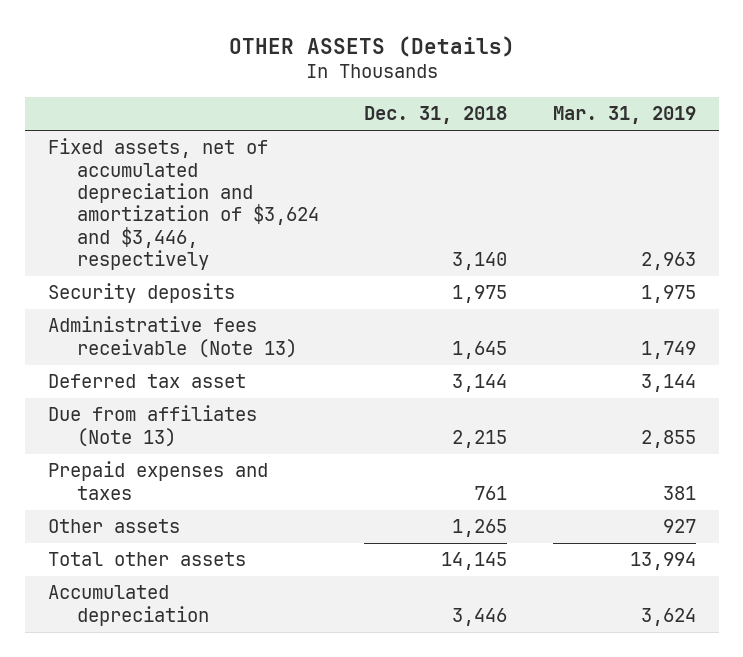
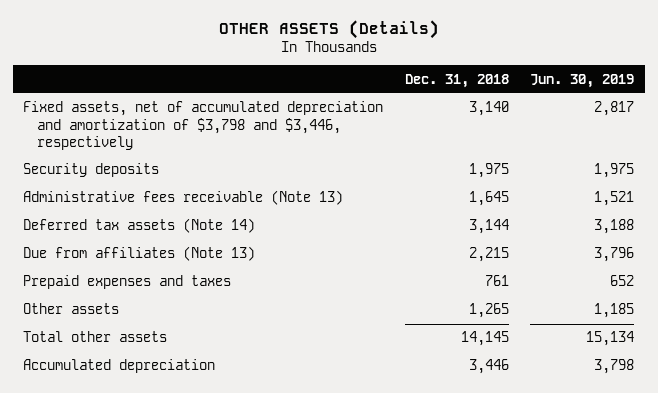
[552,106,696,125] Mar. 31, 2019 -> none
none -> [530,73,635,88] Jun. 30, 2019
[47,138,319,271] Fixed assets, net of accumulated depreciation and amortization of $3,624 and $3,446, respectively -> [23,101,384,151] Fixed assets, net of accumulated depreciation and amortization of $3,798 and $3,446, respectively
[47,374,246,389] Deferred tax asset -> [23,218,256,234] Deferred tax assets (Note 14)

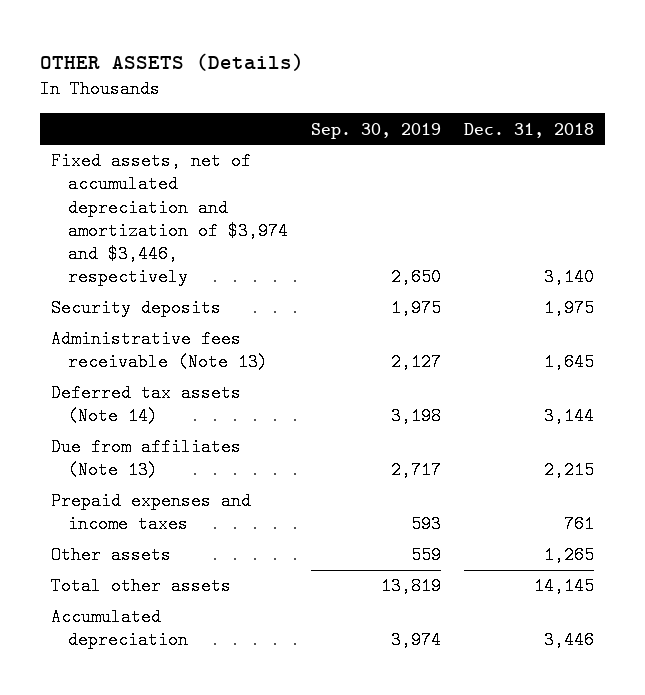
[530,73,635,88] Jun. 30, 2019 -> none
none -> [311,122,442,139] Sep. 30, 2019
[23,101,384,151] Fixed assets, net of accumulated depreciation and amortization of $3,798 and $3,446, respectively -> [51,152,289,287] Fixed assets, net of accumulated depreciation and amortization of $3,974 and $3,446, respectively
[23,275,232,290] Prepaid expenses and taxes -> [51,492,252,534] Prepaid expenses and income taxes

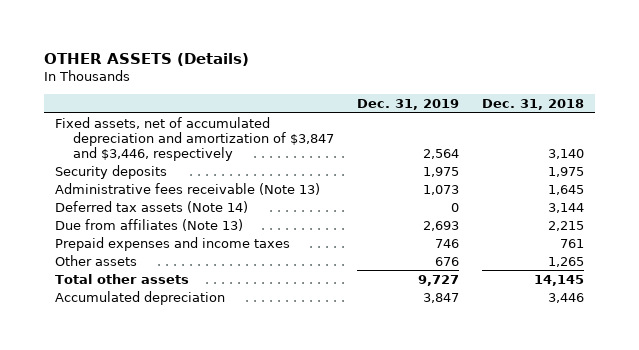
[311,122,442,139] Sep. 30, 2019 -> none
none -> [356,99,459,111] Dec. 31, 2019
[51,152,289,287] Fixed assets, net of accumulated depreciation and amortization of $3,974 and $3,446, respectively -> [55,116,334,161] Fixed assets, net of accumulated depreciation and amortization of $3,847 and $3,446, respectively

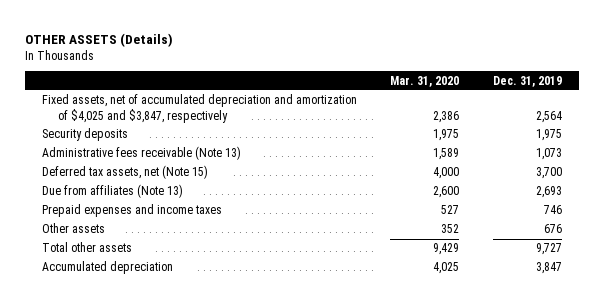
[481,99,584,111] Dec. 31, 2018 -> none
none -> [390,75,460,87] Mar. 31, 2020
[55,116,334,161] Fixed assets, net of accumulated depreciation and amortization of $3,847 and $3,446, respectively -> [41,94,357,123] Fixed assets, net of accumulated depreciation and amortization of $4,025 and $3,847, respectively
[55,200,249,213] Deferred tax assets (Note 14) -> [41,165,208,180] Deferred tax assets, net (Note 15)
[450,202,459,212] 0 -> [536,167,563,180] 3,700

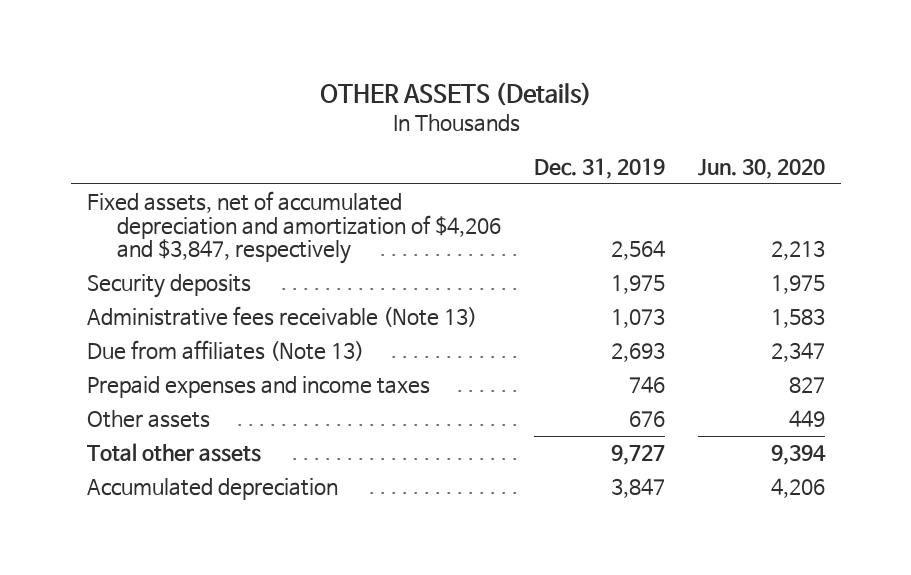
[390,75,460,87] Mar. 31, 2020 -> none
none -> [697,159,825,180] Jun. 30, 2020
[41,94,357,123] Fixed assets, net of accumulated depreciation and amortization of $4,025 and $3,847, respectively -> [86,191,502,265] Fixed assets, net of accumulated depreciation and amortization of $4,206 and $3,847, respectively
[41,165,208,180] Deferred tax assets, net (Note 15) -> none

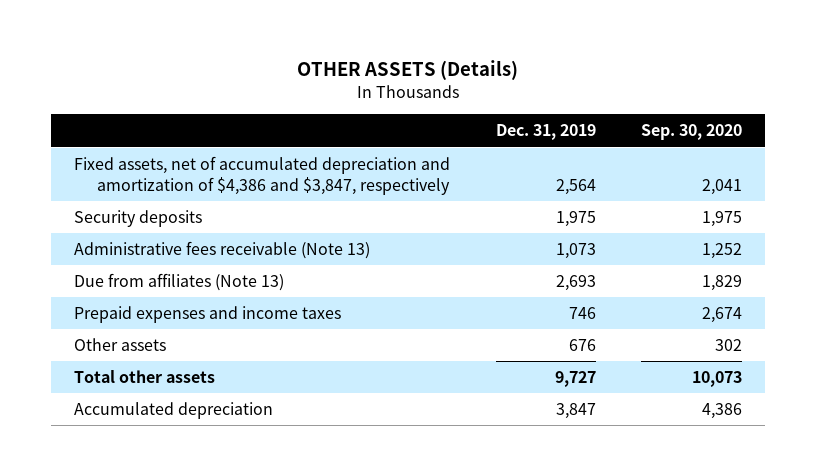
[697,159,825,180] Jun. 30, 2020 -> none
none -> [641,124,743,141] Sep. 30, 2020
[86,191,502,265] Fixed assets, net of accumulated depreciation and amortization of $4,206 and $3,847, respectively -> [73,156,450,195] Fixed assets, net of accumulated depreciation and amortization of $4,386 and $3,847, respectively

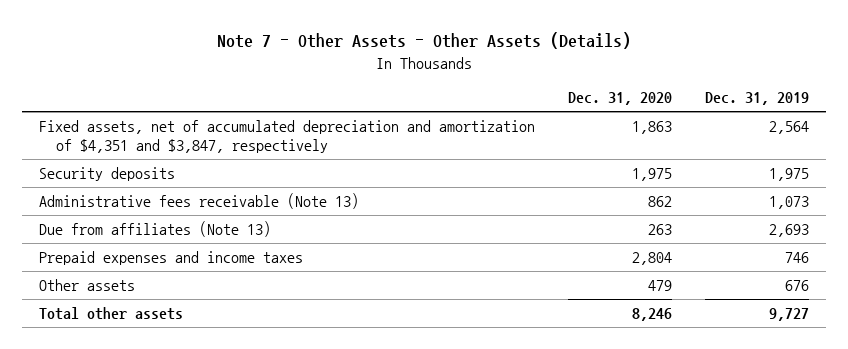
[297,60,519,81] OTHER ASSETS (Details) -> [216,32,631,50] Note 7 - Other Assets - Other Assets (Details)
[641,124,743,141] Sep. 30, 2020 -> none
none -> [567,92,672,106] Dec. 31, 2020
[73,156,450,195] Fixed assets, net of accumulated depreciation and amortization of $4,386 and $3,847, respectively -> [38,120,535,154] Fixed assets, net of accumulated depreciation and amortization of $4,351 and $3,847, respectively
[73,402,273,420] Accumulated depreciation -> none

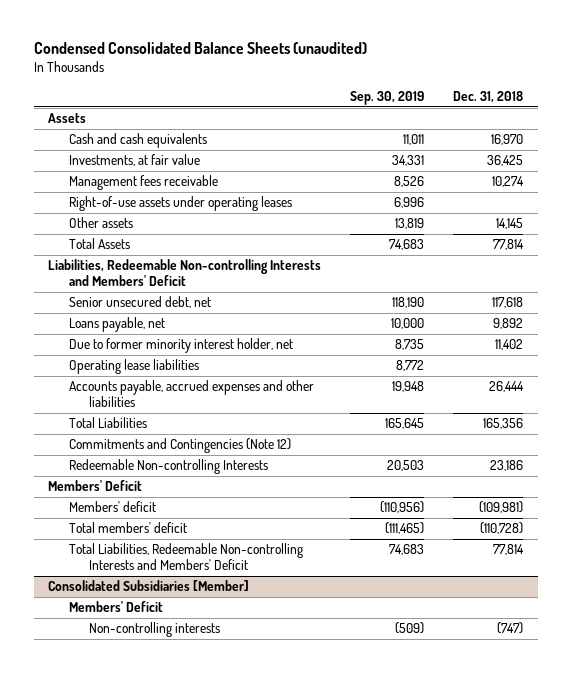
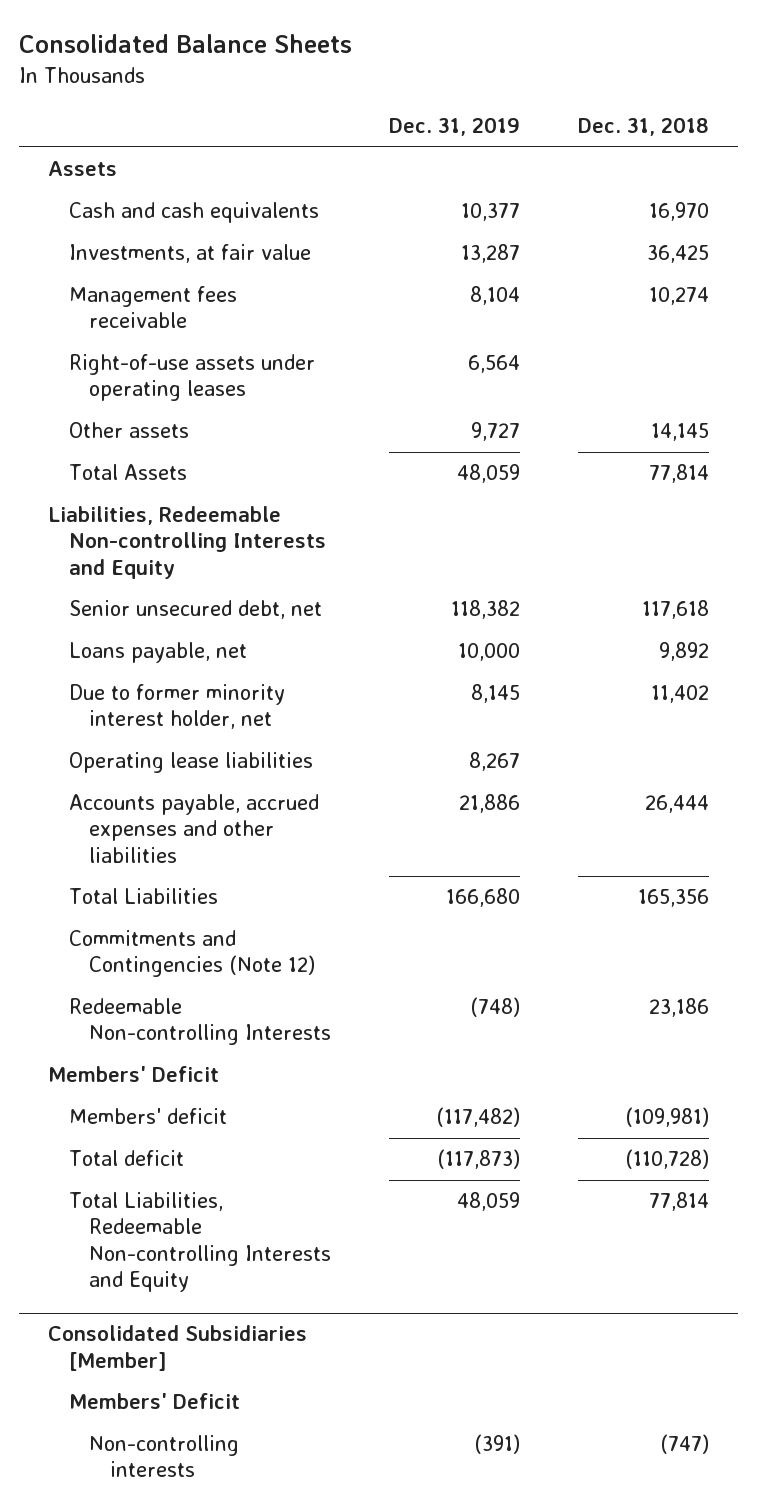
[33,42,367,55] Condensed Consolidated Balance Sheets (unaudited) -> [18,34,352,54] Consolidated Balance Sheets
[350,91,425,106] Sep. 30, 2019 -> none
none -> [389,117,521,137] Dec. 31, 2019
[48,259,322,287] Liabilities, Redeemable Non-controlling Interests and Members' Deficit -> [47,506,326,579] Liabilities, Redeemable Non-controlling Interests and Equity
[68,522,187,534] Total members' deficit -> [68,1150,184,1167] Total deficit
[68,543,303,571] Total Liabilities, Redeemable Non-controlling Interests and Members' Deficit -> [68,1192,332,1292] Total Liabilities, Redeemable Non-controlling Interests and Equity

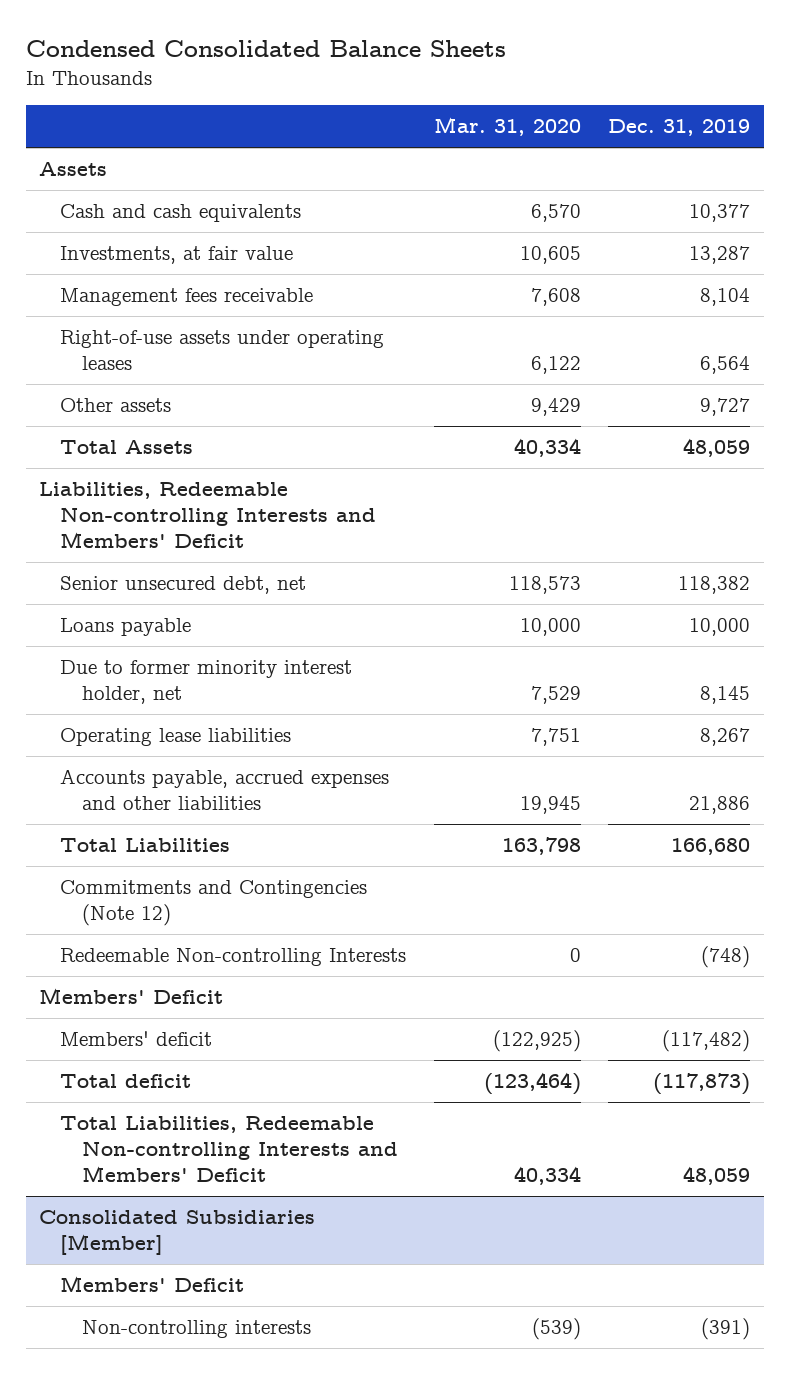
[18,34,352,54] Consolidated Balance Sheets -> [25,40,506,58] Condensed Consolidated Balance Sheets
[578,117,710,137] Dec. 31, 2018 -> none
none -> [433,117,581,137] Mar. 31, 2020
[47,506,326,579] Liabilities, Redeemable Non-controlling Interests and Equity -> [39,482,377,548] Liabilities, Redeemable Non-controlling Interests and Members' Deficit
[68,642,247,664] Loans payable, net -> [60,618,192,637] Loans payable
[68,1192,332,1292] Total Liabilities, Redeemable Non-controlling Interests and Equity -> [60,1116,398,1182] Total Liabilities, Redeemable Non-controlling Interests and Members' Deficit

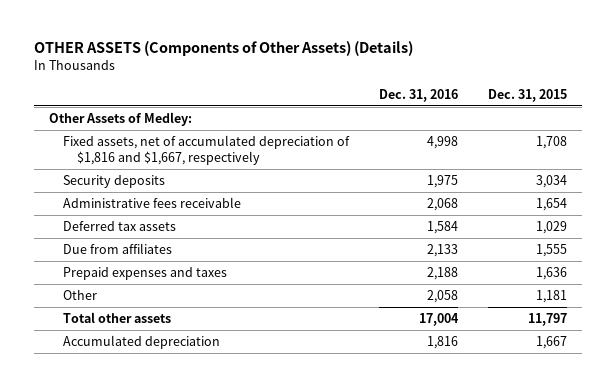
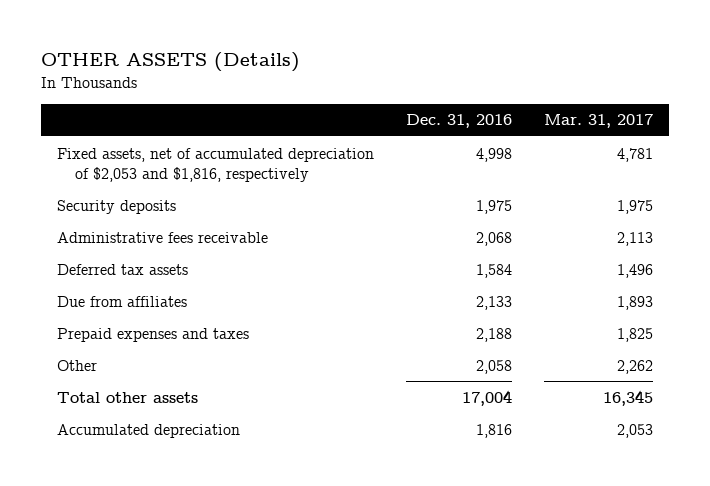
[33,41,413,57] OTHER ASSETS (Components of Other Assets) (Details) -> [40,51,300,72] OTHER ASSETS (Details)
[488,88,568,102] Dec. 31, 2015 -> none
none -> [544,114,654,129] Mar. 31, 2017
[48,112,192,127] Other Assets of Medley: -> none
[62,135,350,165] Fixed assets, net of accumulated depreciation of $1,816 and $1,667, respectively -> [56,147,374,182] Fixed assets, net of accumulated depreciation of $2,053 and $1,816, respectively

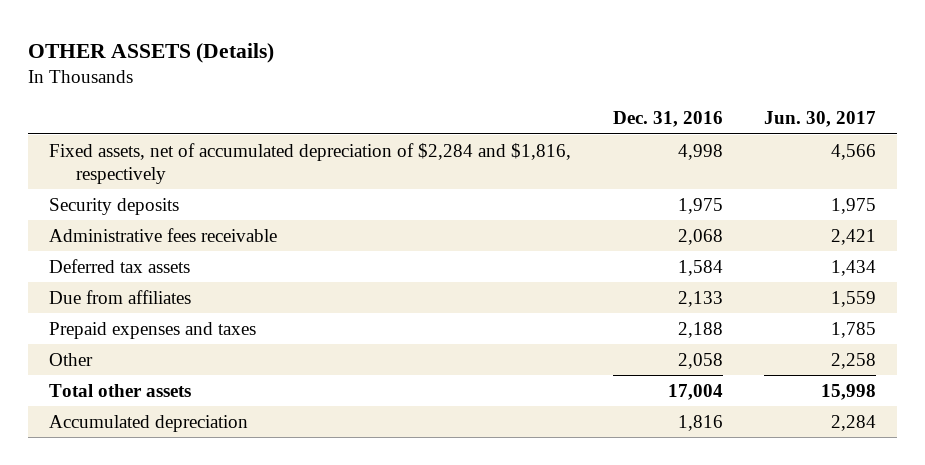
[544,114,654,129] Mar. 31, 2017 -> none
none -> [764,111,877,128] Jun. 30, 2017
[56,147,374,182] Fixed assets, net of accumulated depreciation of $2,053 and $1,816, respectively -> [49,142,572,184] Fixed assets, net of accumulated depreciation of $2,284 and $1,816, respectively

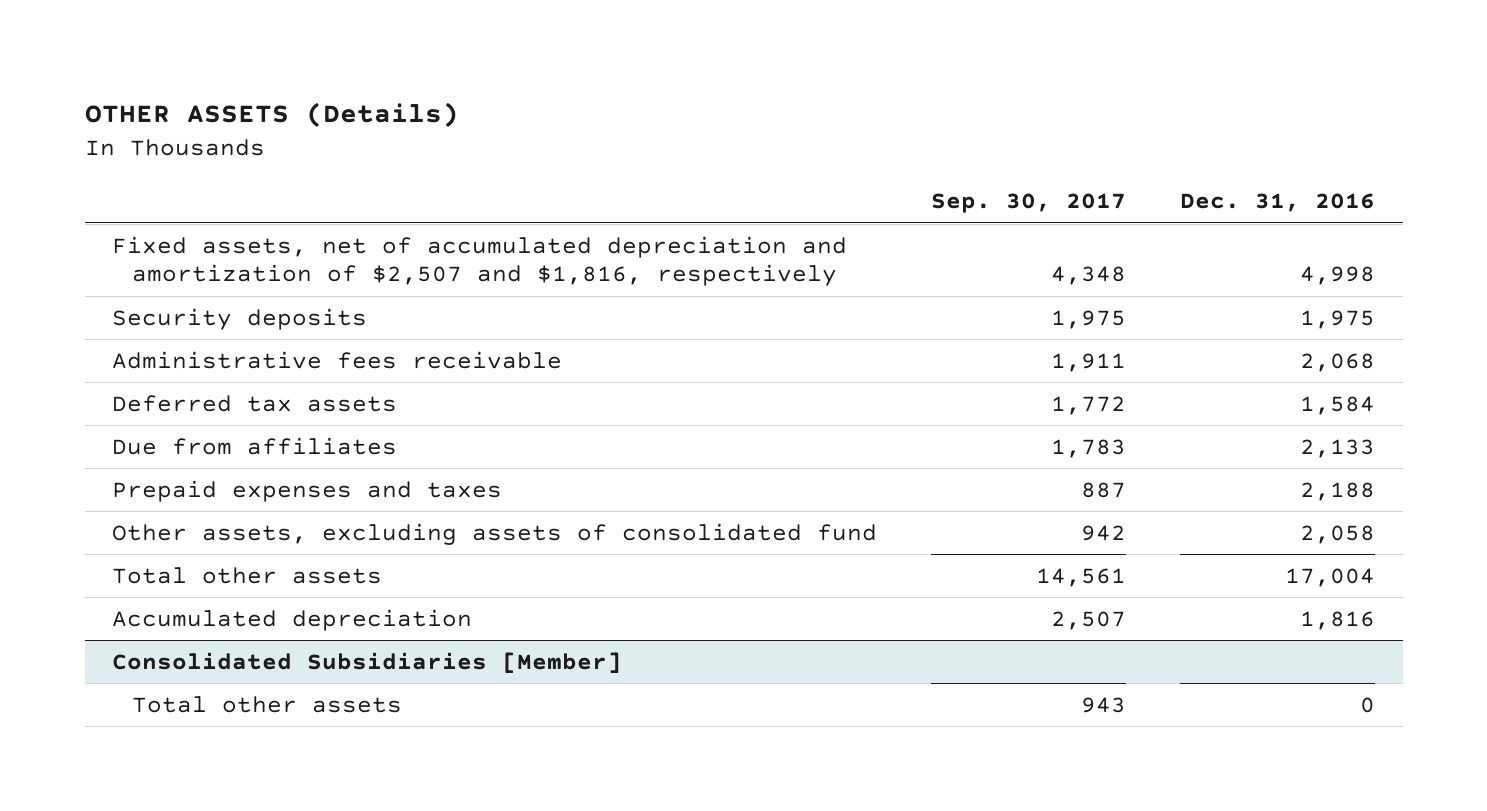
[764,111,877,128] Jun. 30, 2017 -> none
none -> [931,193,1127,214] Sep. 30, 2017
[49,142,572,184] Fixed assets, net of accumulated depreciation of $2,284 and $1,816, respectively -> [111,235,847,287] Fixed assets, net of accumulated depreciation and amortization of $2,507 and $1,816, respectively
[49,352,94,366] Other -> [111,522,877,545] Other assets, excluding assets of consolidated fund
none -> [111,651,622,673] Consolidated Subsidiaries [Member]
none -> [131,695,402,713] Total other assets

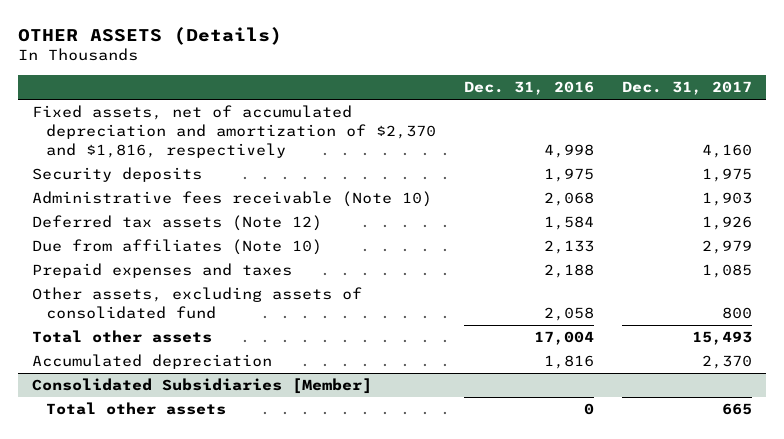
[931,193,1127,214] Sep. 30, 2017 -> none
none -> [622,81,753,96] Dec. 31, 2017
[111,235,847,287] Fixed assets, net of accumulated depreciation and amortization of $2,507 and $1,816, respectively -> [31,105,437,159] Fixed assets, net of accumulated depreciation and amortization of $2,370 and $1,816, respectively
[111,350,562,369] Administrative fees receivable -> [31,191,432,208] Administrative fees receivable (Note 10)
[111,394,397,412] Deferred tax assets -> [31,215,322,232] Deferred tax assets (Note 12)
[111,436,397,455] Due from affiliates -> [31,239,322,256] Due from affiliates (Note 10)

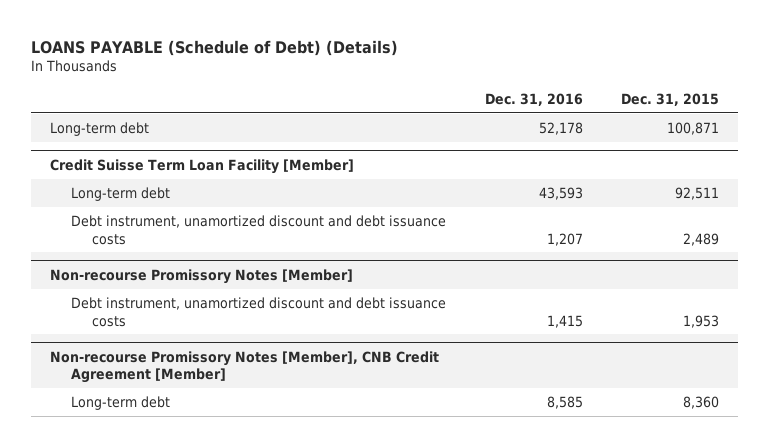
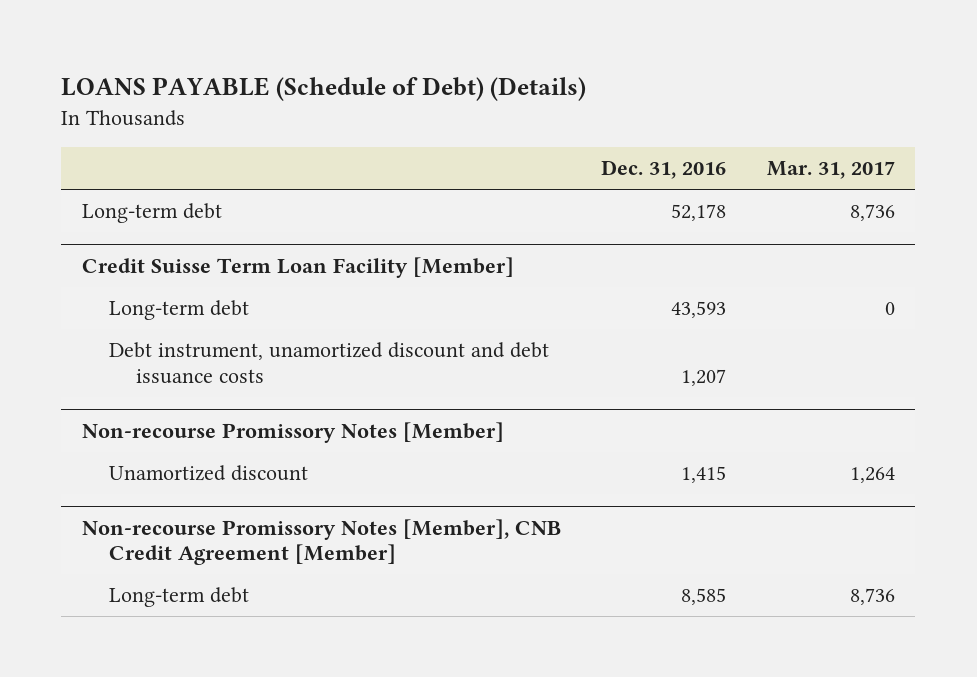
[621,92,720,106] Dec. 31, 2015 -> none
none -> [767,161,896,180] Mar. 31, 2017
[71,297,447,327] Debt instrument, unamortized discount and debt issuance costs -> [108,465,308,482] Unamortized discount

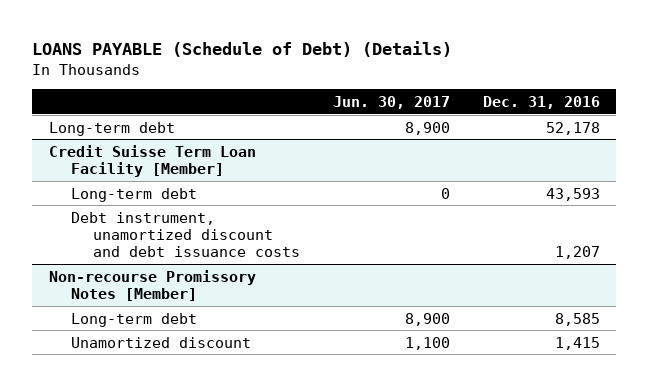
[767,161,896,180] Mar. 31, 2017 -> none
none -> [332,95,450,109] Jun. 30, 2017
[81,518,561,566] Non-recourse Promissory Notes [Member], CNB Credit Agreement [Member] -> none
[108,465,308,482] Unamortized discount -> [70,336,251,348] Unamortized discount

